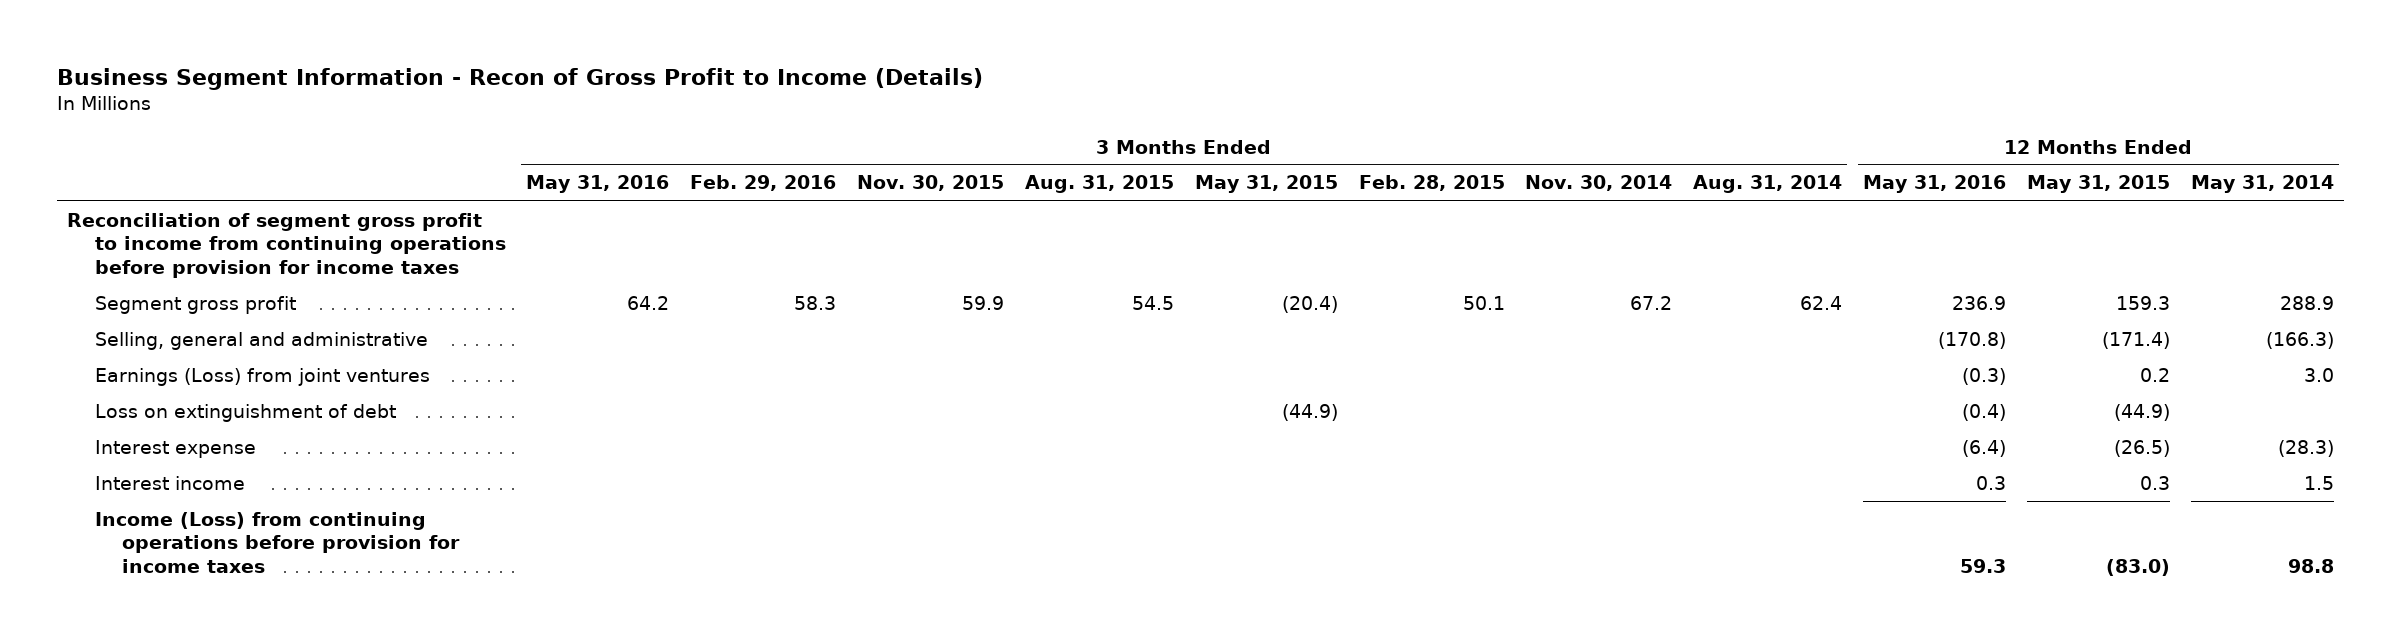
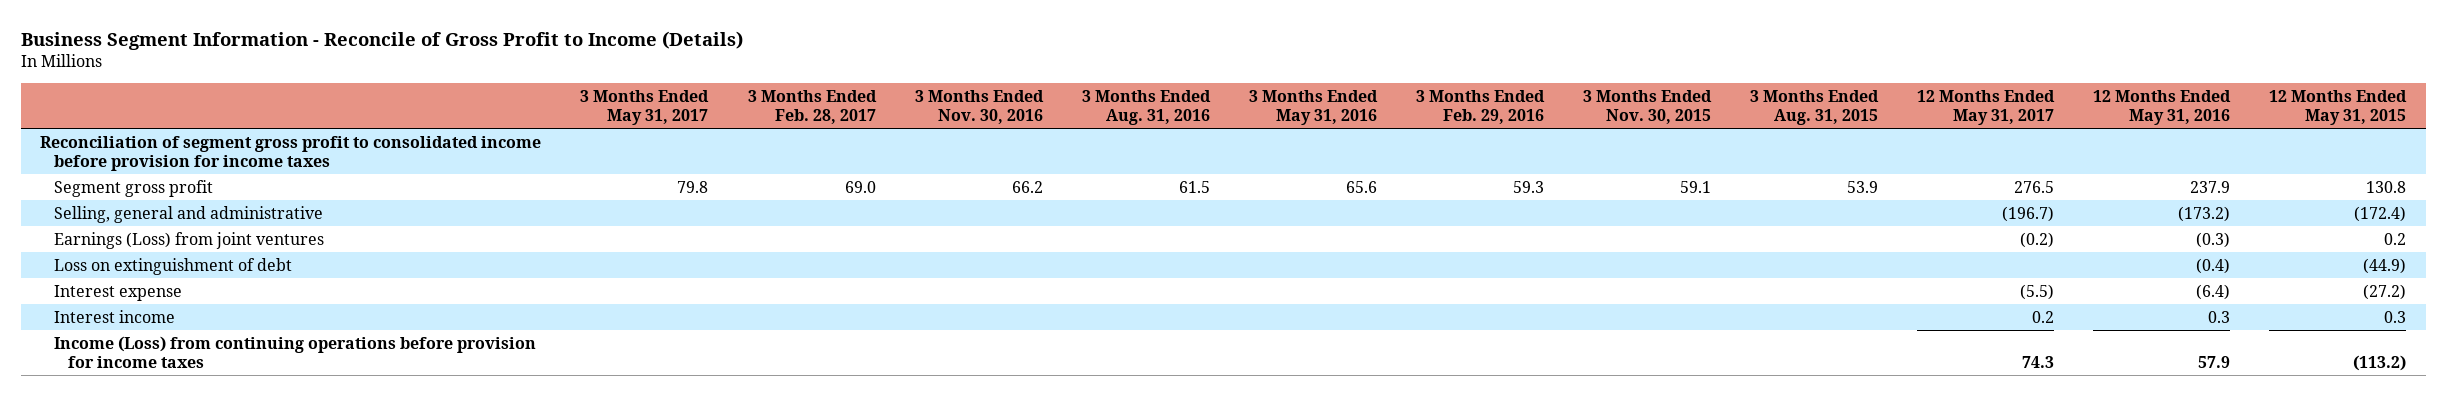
[56,68,983,91] Business Segment Information - Recon of Gross Profit to Income (Details) -> [20,30,743,50] Business Segment Information - Reconcile of Gross Profit to Income (Details)
[1194,175,1338,194] May 31, 2015 -> none
[1358,175,1505,192] Feb. 28, 2015 -> none
[1525,175,1673,192] Nov. 30, 2014 -> none
[1693,175,1843,194] Aug. 31, 2014 -> none
[2190,175,2334,194] May 31, 2014 -> none
none -> [580,89,710,126] 3 Months Ended May 31, 2017
none -> [747,89,877,125] 3 Months Ended Feb. 28, 2017
none -> [914,89,1044,125] 3 Months Ended Nov. 30, 2016
none -> [1081,89,1211,126] 3 Months Ended Aug. 31, 2016
none -> [1917,89,2056,126] 12 Months Ended May 31, 2017
[66,212,506,279] Reconciliation of segment gross profit to income from continuing operations before provision for income taxes -> [40,135,542,171] Reconciliation of segment gross profit to consolidated income before provision for income taxes
[627,295,670,310] 64.2 -> [1345,180,1377,193] 65.6
[794,295,837,310] 58.3 -> [1512,180,1544,193] 59.3
[962,295,1005,310] 59.9 -> [1679,180,1711,193] 59.1
[1131,295,1174,310] 54.5 -> [1846,180,1878,193] 53.9
[1951,295,2006,310] 236.9 -> [2190,180,2231,193] 237.9
[2115,295,2170,310] 159.3 -> [2366,180,2407,193] 130.8
[1937,331,2006,349] (170.8) -> [2178,205,2231,222] (173.2)
[2101,331,2170,349] (171.4) -> [2354,205,2407,222] (172.4)
[2113,439,2170,457] (26.5) -> [2363,283,2407,300] (27.2)
[1959,559,2006,574] 59.3 -> [2198,355,2231,368] 57.9
[2105,559,2170,577] (83.0) -> [2353,354,2407,371] (113.2)

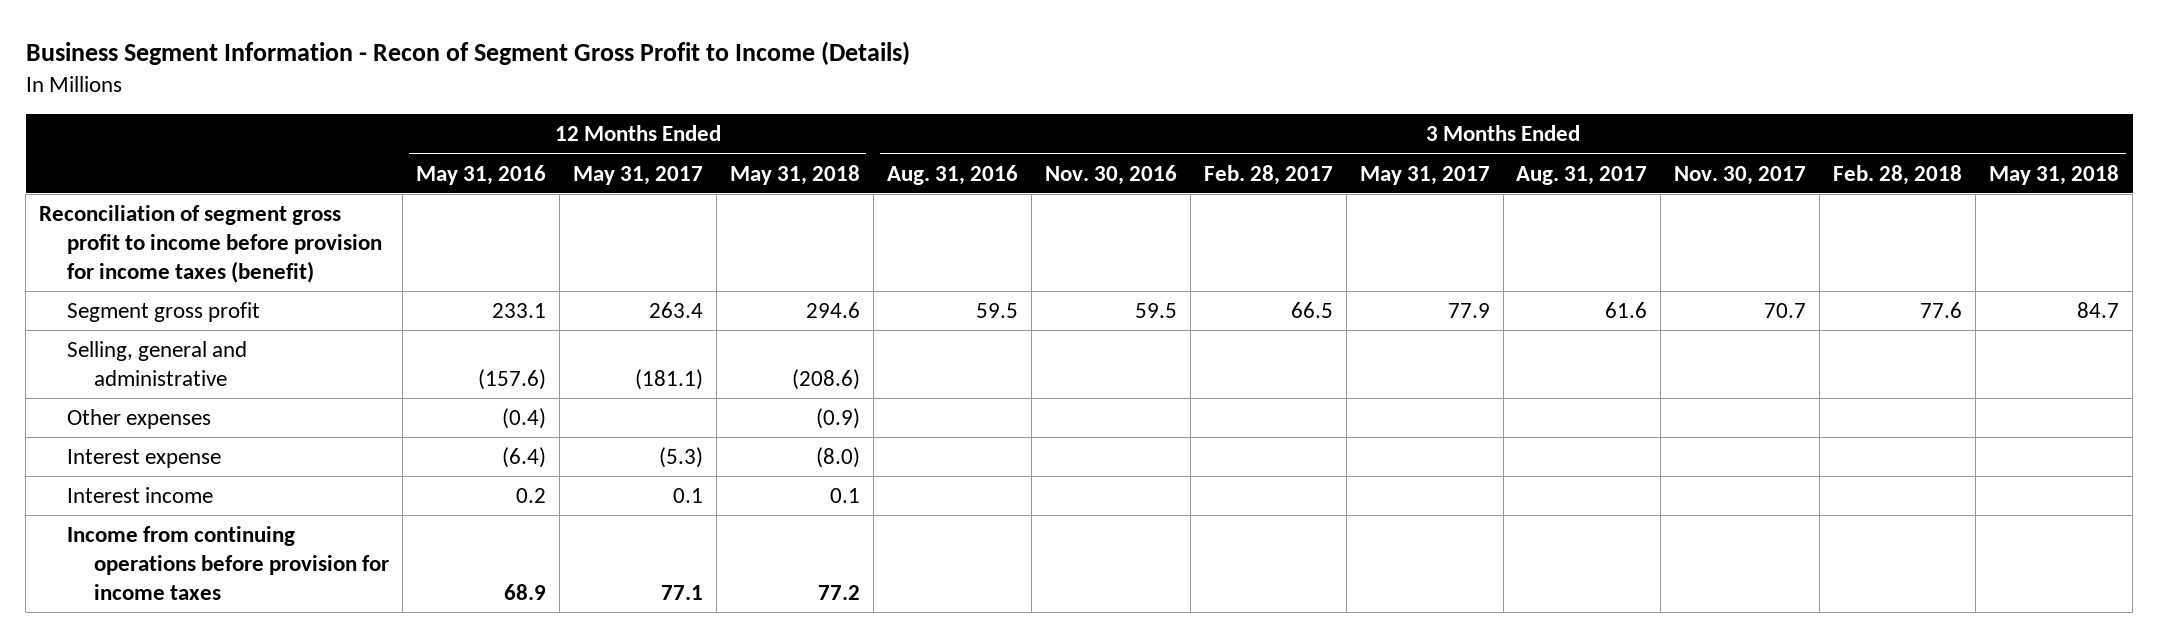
[20,30,743,50] Business Segment Information - Reconcile of Gross Profit to Income (Details) -> [25,40,910,65] Business Segment Information - Recon of Segment Gross Profit to Income (Details)
[1248,89,1378,126] 3 Months Ended May 31, 2016 -> none
[1415,89,1545,125] 3 Months Ended Feb. 29, 2016 -> none
[1582,89,1712,125] 3 Months Ended Nov. 30, 2015 -> none
[1749,89,1879,126] 3 Months Ended Aug. 31, 2015 -> none
[2269,89,2408,126] 12 Months Ended May 31, 2015 -> none
none -> [729,164,860,185] May 31, 2018
none -> [1516,165,1648,185] Aug. 31, 2017
none -> [1674,165,1807,185] Nov. 30, 2017
none -> [1833,164,1963,185] Feb. 28, 2018
none -> [1989,164,2120,185] May 31, 2018
[54,231,325,249] Earnings (Loss) from joint ventures -> none
[54,257,293,275] Loss on extinguishment of debt -> none
[40,135,542,171] Reconciliation of segment gross profit to consolidated income before provision for income taxes -> [39,204,382,283] Reconciliation of segment gross profit to income before provision for income taxes (benefit)
[677,180,709,193] 79.8 -> [1447,302,1490,318] 77.9
[844,180,876,193] 69.0 -> [1290,301,1333,318] 66.5
[1011,180,1043,193] 66.2 -> [1134,302,1177,318] 59.5
[1178,180,1210,193] 61.5 -> [975,302,1018,318] 59.5
[2014,180,2055,193] 276.5 -> [648,301,703,318] 263.4
[2190,180,2231,193] 237.9 -> [491,302,546,318] 233.1
[2002,205,2055,222] (196.7) -> [634,368,703,390] (181.1)
[2178,205,2231,222] (173.2) -> [477,368,546,390] (157.6)
none -> [66,408,211,429] Other expenses
[2020,283,2055,300] (5.5) -> [658,446,703,468] (5.3)
[2032,310,2055,323] 0.2 -> [672,487,703,503] 0.1
[2208,310,2231,323] 0.3 -> [515,487,546,503] 0.2
[54,335,537,368] Income (Loss) from continuing operations before provision for income taxes -> [66,525,389,600] Income from continuing operations before provision for income taxes
[2022,355,2055,368] 74.3 -> [660,584,703,600] 77.1
[2198,355,2231,368] 57.9 -> [503,583,546,600] 68.9

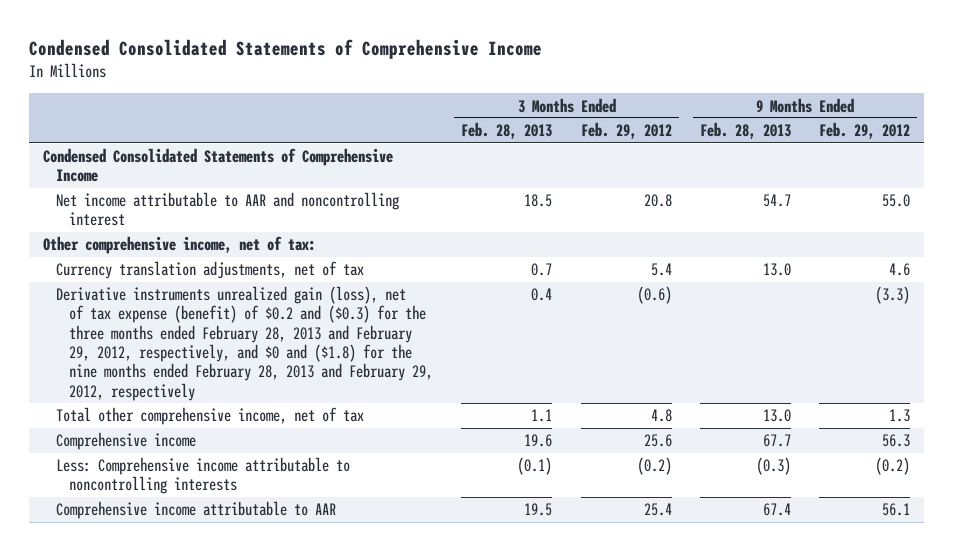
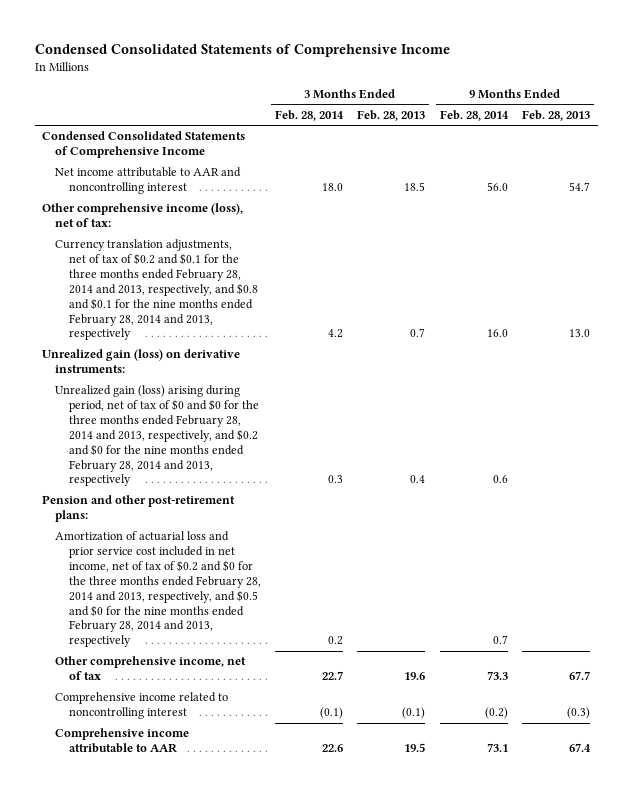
[580,122,672,140] Feb. 29, 2012 -> none
[819,122,911,140] Feb. 29, 2012 -> none
none -> [275,109,345,121] Feb. 28, 2014
none -> [439,109,509,121] Feb. 28, 2014
[56,407,365,426] Total other comprehensive income, net of tax -> none
[43,236,317,255] Other comprehensive income, net of tax: -> [41,203,243,228] Other comprehensive income (loss), net of tax:
[56,261,365,280] Currency translation adjustments, net of tax -> [55,239,258,341] Currency translation adjustments, net of tax of $0.2 and $0.1 for the three months ended February 28, 2014 and 2013, respectively, and $0.8 and $0.1 for the nine months ended February 28, 2014 and 2013, respectively
none -> [41,349,240,374] Unrealized gain (loss) on derivative instruments:
[56,286,434,401] Derivative instruments unrealized gain (loss), net of tax expense (benefit) of $0.2 and ($0.3) for the three months ended February 28, 2013 and February 29, 2012, respectively, and $0 and ($1.8) for the nine months ended February 28, 2013 and February 29, 2012, respectively -> [55,385,259,487] Unrealized gain (loss) arising during period, net of tax of $0 and $0 for the three months ended February 28, 2014 and 2013, respectively, and $0.2 and $0 for the nine months ended February 28, 2014 and 2013, respectively
none -> [41,495,235,523] Pension and other post-retirement plans:
none -> [55,531,261,648] Amortization of actuarial loss and prior service cost included in net income, net of tax of $0.2 and $0 for the three months ended February 28, 2014 and 2013, respectively, and $0.5 and $0 for the nine months ended February 28, 2014 and 2013, respectively
[56,432,197,451] Comprehensive income -> [55,656,247,681] Other comprehensive income, net of tax
[56,457,351,495] Less: Comprehensive income attributable to noncontrolling interests -> [55,692,229,720] Comprehensive income related to noncontrolling interest

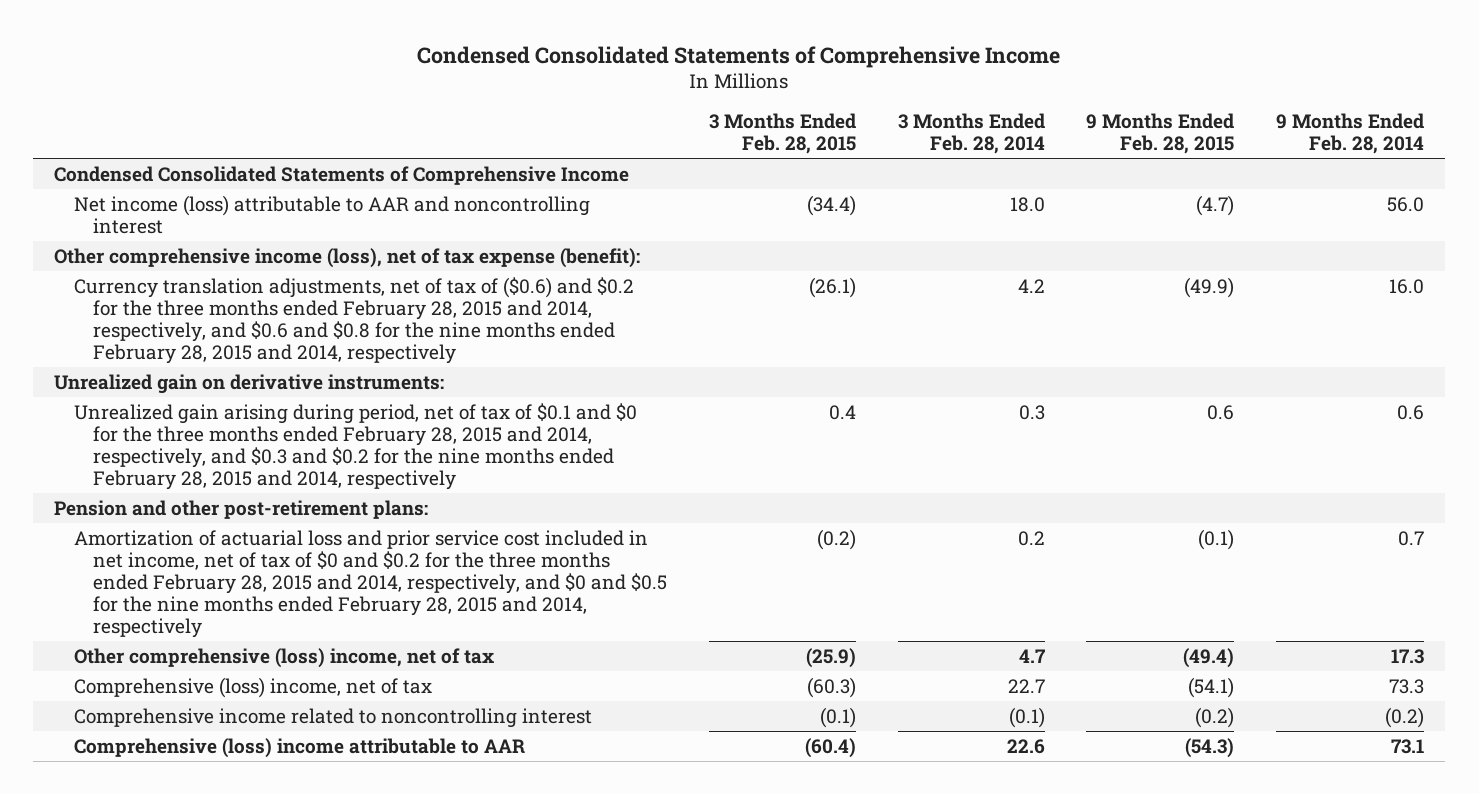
[357,109,426,121] Feb. 28, 2013 -> none
[522,109,591,121] Feb. 28, 2013 -> none
none -> [708,113,856,155] 3 Months Ended Feb. 28, 2015
none -> [1086,113,1235,155] 9 Months Ended Feb. 28, 2015
[55,167,242,195] Net income attributable to AAR and noncontrolling interest -> [73,194,590,234] Net income (loss) attributable to AAR and noncontrolling interest
[41,203,243,228] Other comprehensive income (loss), net of tax: -> [54,247,641,268] Other comprehensive income (loss), net of tax expense (benefit):
[55,239,258,341] Currency translation adjustments, net of tax of $0.2 and $0.1 for the three months ended February 28, 2014 and 2013, respectively, and $0.8 and $0.1 for the nine months ended February 28, 2014 and 2013, respectively -> [73,276,634,364] Currency translation adjustments, net of tax of ($0.6) and $0.2 for the three months ended February 28, 2015 and 2014, respectively, and $0.6 and $0.8 for the nine months ended February 28, 2015 and 2014, respectively
[41,349,240,374] Unrealized gain (loss) on derivative instruments: -> [54,373,445,394] Unrealized gain on derivative instruments:
[55,385,259,487] Unrealized gain (loss) arising during period, net of tax of $0 and $0 for the three months ended February 28, 2014 and 2013, respectively, and $0.2 and $0 for the nine months ended February 28, 2014 and 2013, respectively -> [73,402,637,490] Unrealized gain arising during period, net of tax of $0.1 and $0 for the three months ended February 28, 2015 and 2014, respectively, and $0.3 and $0.2 for the nine months ended February 28, 2015 and 2014, respectively
[55,531,261,648] Amortization of actuarial loss and prior service cost included in net income, net of tax of $0.2 and $0 for the three months ended February 28, 2014 and 2013, respectively, and $0.5 and $0 for the nine months ended February 28, 2014 and 2013, respectively -> [73,529,667,638] Amortization of actuarial loss and prior service cost included in net income, net of tax of $0 and $0.2 for the three months ended February 28, 2015 and 2014, respectively, and $0 and $0.5 for the nine months ended February 28, 2015 and 2014, respectively
none -> [73,647,494,668] Other comprehensive (loss) income, net of tax
[55,656,247,681] Other comprehensive income, net of tax -> [73,676,432,698] Comprehensive (loss) income, net of tax
[55,728,190,754] Comprehensive income attributable to AAR -> [73,737,525,758] Comprehensive (loss) income attributable to AAR

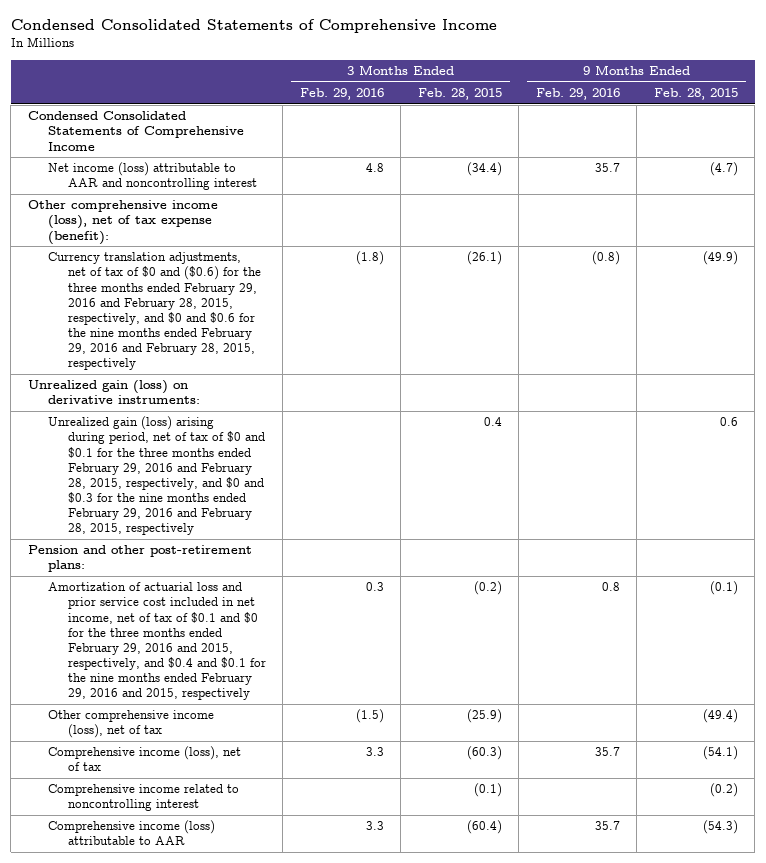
[897,113,1045,155] 3 Months Ended Feb. 28, 2014 -> none
[1276,113,1425,155] 9 Months Ended Feb. 28, 2014 -> none
none -> [299,87,384,100] Feb. 29, 2016
none -> [535,87,620,100] Feb. 29, 2016
[73,276,634,364] Currency translation adjustments, net of tax of ($0.6) and $0.2 for the three months ended February 28, 2015 and 2014, respectively, and $0.6 and $0.8 for the nine months ended February 28, 2015 and 2014, respectively -> [47,252,261,371] Currency translation adjustments, net of tax of $0 and ($0.6) for the three months ended February 29, 2016 and February 28, 2015, respectively, and $0 and $0.6 for the nine months ended February 29, 2016 and February 28, 2015, respectively
[54,373,445,394] Unrealized gain on derivative instruments: -> [27,380,200,405] Unrealized gain (loss) on derivative instruments:
[73,402,637,490] Unrealized gain arising during period, net of tax of $0.1 and $0 for the three months ended February 28, 2015 and 2014, respectively, and $0.3 and $0.2 for the nine months ended February 28, 2015 and 2014, respectively -> [47,416,265,536] Unrealized gain (loss) arising during period, net of tax of $0 and $0.1 for the three months ended February 29, 2016 and February 28, 2015, respectively, and $0 and $0.3 for the nine months ended February 29, 2016 and February 28, 2015, respectively
[73,529,667,638] Amortization of actuarial loss and prior service cost included in net income, net of tax of $0 and $0.2 for the three months ended February 28, 2015 and 2014, respectively, and $0 and $0.5 for the nine months ended February 28, 2015 and 2014, respectively -> [47,582,266,701] Amortization of actuarial loss and prior service cost included in net income, net of tax of $0.1 and $0 for the three months ended February 29, 2016 and 2015, respectively, and $0.4 and $0.1 for the nine months ended February 29, 2016 and 2015, respectively
[73,647,494,668] Other comprehensive (loss) income, net of tax -> [47,710,214,739] Other comprehensive income (loss), net of tax
[73,676,432,698] Comprehensive (loss) income, net of tax -> [47,746,241,772] Comprehensive income (loss), net of tax
[73,737,525,758] Comprehensive (loss) income attributable to AAR -> [47,820,215,846] Comprehensive income (loss) attributable to AAR

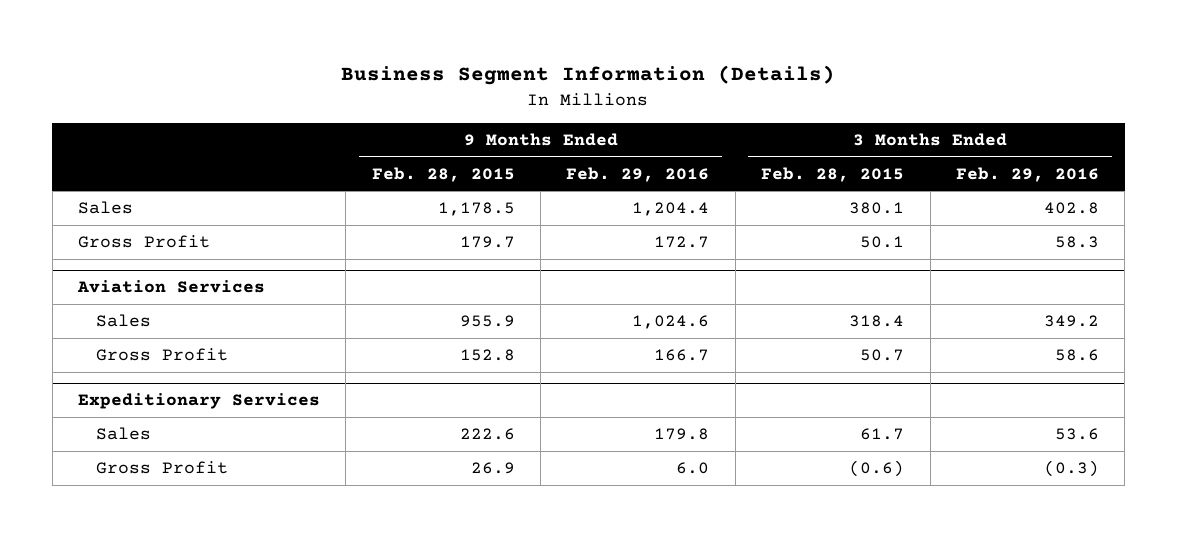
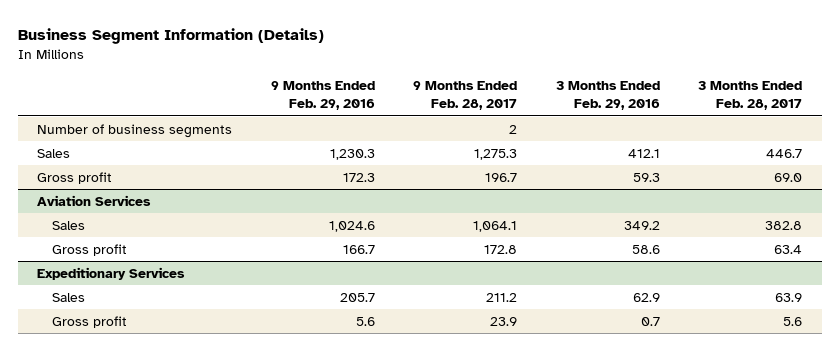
[371,166,515,182] Feb. 28, 2015 -> none
[761,166,905,182] Feb. 28, 2015 -> none
none -> [413,81,518,111] 9 Months Ended Feb. 28, 2017
none -> [698,81,803,111] 3 Months Ended Feb. 28, 2017
none -> [37,124,233,139] Number of business segments
[632,202,710,217] 1,204.4 -> [329,149,375,161] 1,230.3
[1044,202,1100,215] 402.8 -> [627,149,660,159] 412.1
[77,235,210,249] Gross Profit -> [37,172,113,185] Gross profit
[654,236,710,249] 172.7 -> [342,173,375,183] 172.3
[1055,236,1100,249] 58.3 -> [632,173,660,183] 59.3
[95,348,228,362] Gross Profit -> [51,244,127,257] Gross profit
[654,428,710,441] 179.8 -> [339,293,375,303] 205.7
[1055,428,1100,441] 53.6 -> [632,293,660,303] 62.9
[95,461,228,475] Gross Profit -> [51,316,127,329] Gross profit
[676,462,710,475] 6.0 -> [355,317,375,327] 5.6
[1044,460,1100,478] (0.3) -> [640,317,660,327] 0.7

